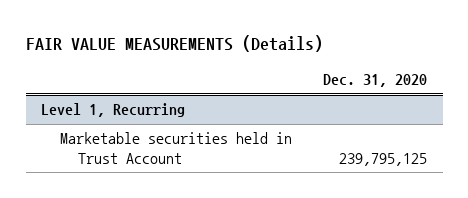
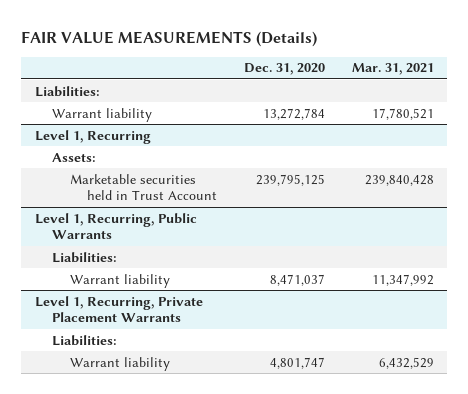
none -> [351,63,434,76] Mar. 31, 2021
none -> [34,85,100,97] Liabilities:
none -> [52,107,153,122] Warrant liability
none -> [52,152,97,162] Assets:
none -> [34,212,197,239] Level 1, Recurring, Public Warrants
none -> [52,251,118,263] Liabilities:
none -> [69,273,170,288] Warrant liability
none -> [34,295,203,322] Level 1, Recurring, Private Placement Warrants
none -> [52,334,118,346] Liabilities:
none -> [69,356,170,371] Warrant liability

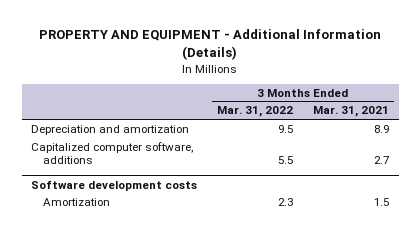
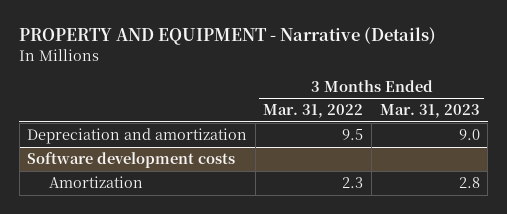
[39,29,382,61] PROPERTY AND EQUIPMENT - Additional Information (Details) -> [19,27,437,46] PROPERTY AND EQUIPMENT - Narrative (Details)
[313,106,390,118] Mar. 31, 2021 -> none
none -> [379,104,480,119] Mar. 31, 2023
[31,141,194,165] Capitalized computer software, additions -> none

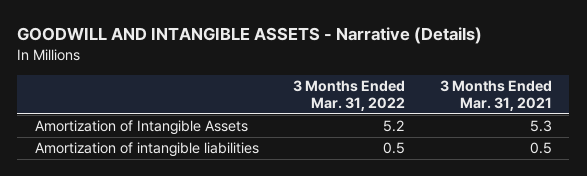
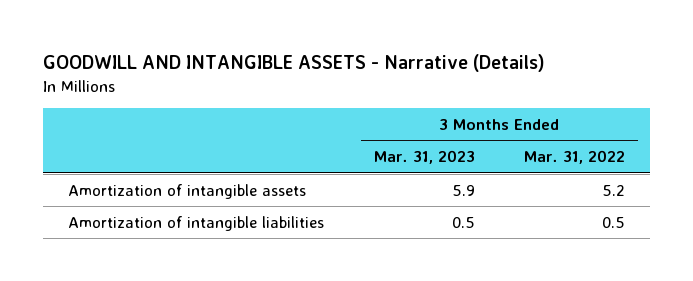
[440,79,553,111] 3 Months Ended Mar. 31, 2021 -> none
none -> [373,150,475,165] Mar. 31, 2023
[34,120,248,136] Amortization of Intangible Assets -> [67,183,306,199] Amortization of intangible assets

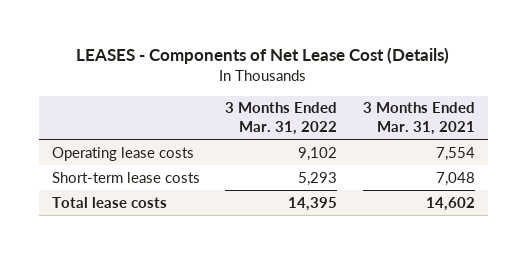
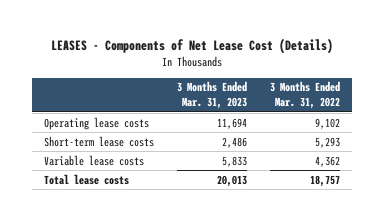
[363,102,476,136] 3 Months Ended Mar. 31, 2021 -> none
none -> [177,81,248,110] 3 Months Ended Mar. 31, 2023
none -> [43,154,144,166] Variable lease costs
[288,196,338,211] 14,395 -> [310,174,341,187] 18,757

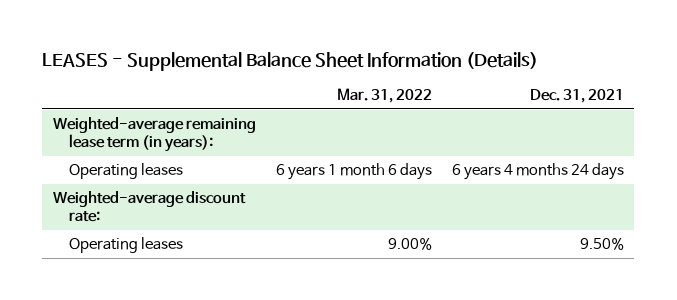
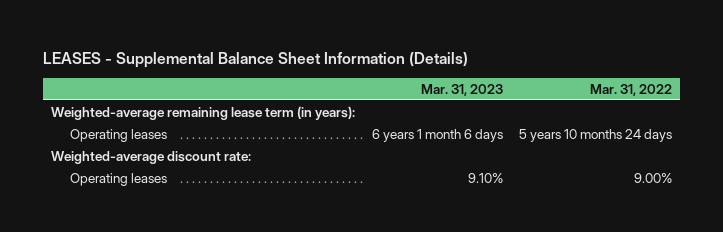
[530,89,625,104] Dec. 31, 2021 -> none
none -> [420,83,503,96] Mar. 31, 2023
[275,163,432,181] 6 years 1 month 6 days -> [518,128,672,142] 5 years 10 months 24 days

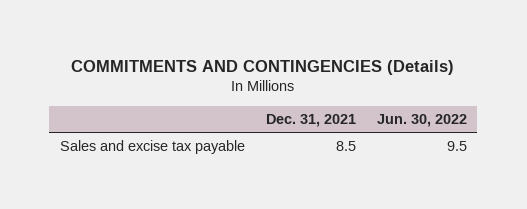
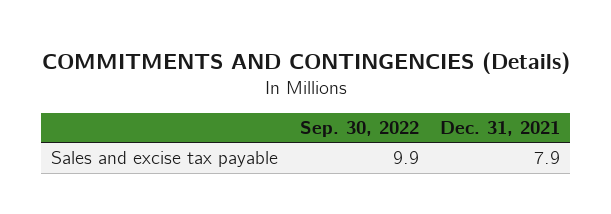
[376,114,467,128] Jun. 30, 2022 -> none
none -> [299,121,419,138] Sep. 30, 2022
[335,141,356,152] 8.5 -> [533,151,560,165] 7.9

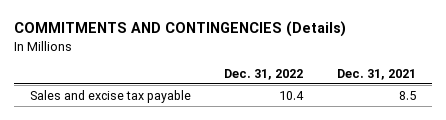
[299,121,419,138] Sep. 30, 2022 -> none
none -> [224,69,304,81] Dec. 31, 2022
[533,151,560,165] 7.9 -> [398,90,416,100] 8.5

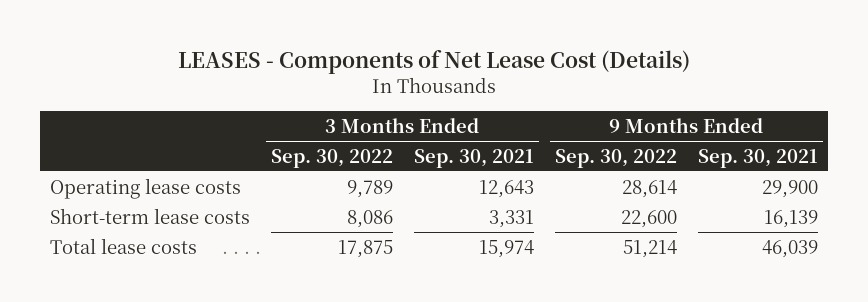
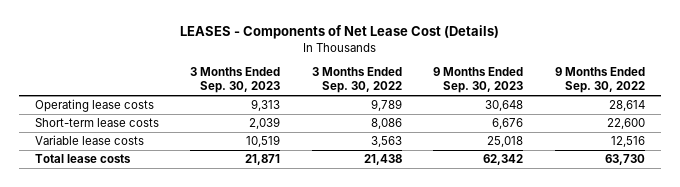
[413,148,534,168] Sep. 30, 2021 -> none
[697,148,818,168] Sep. 30, 2021 -> none
none -> [190,67,281,94] 3 Months Ended Sep. 30, 2023
none -> [433,67,524,94] 9 Months Ended Sep. 30, 2023
none -> [34,135,144,146] Variable lease costs
[338,239,394,258] 17,875 -> [363,154,402,166] 21,438
[622,239,677,258] 51,214 -> [604,154,645,166] 63,730

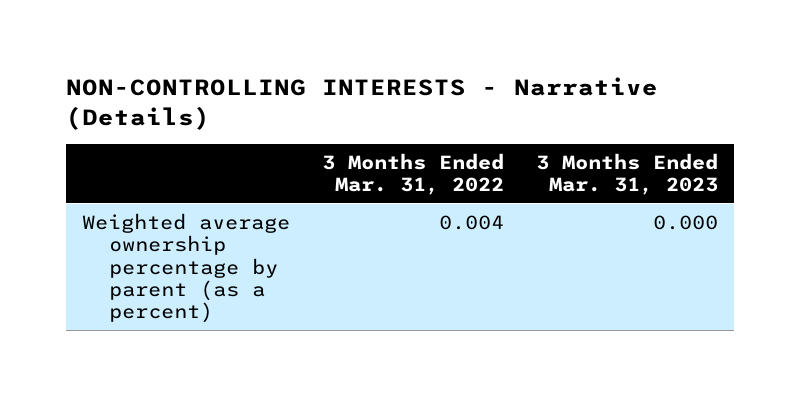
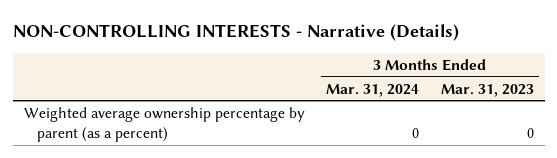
[321,152,504,196] 3 Months Ended Mar. 31, 2022 -> none
none -> [326,83,420,97] Mar. 31, 2024
[652,215,718,231] 0.000 -> [526,128,534,139] 0

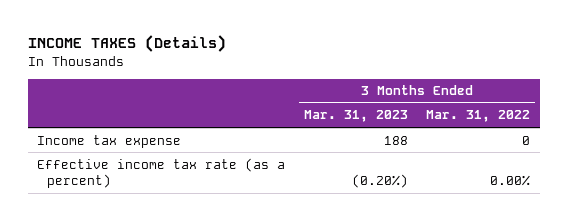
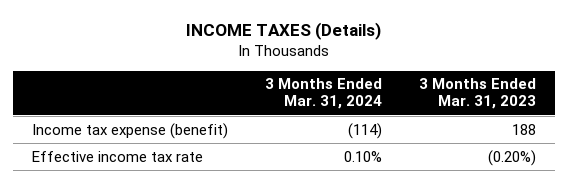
[426,110,531,123] Mar. 31, 2022 -> none
none -> [265,78,383,110] 3 Months Ended Mar. 31, 2024
[37,134,182,148] Income tax expense -> [31,122,228,139] Income tax expense (benefit)
[37,157,286,189] Effective income tax rate (as a percent) -> [31,150,203,162] Effective income tax rate

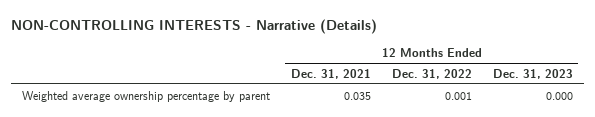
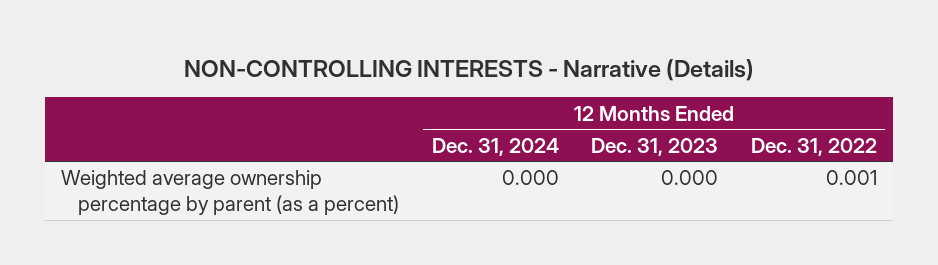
[290,68,371,79] Dec. 31, 2021 -> none
none -> [431,137,559,156] Dec. 31, 2024
[21,90,270,102] Weighted average ownership percentage by parent -> [61,170,399,215] Weighted average ownership percentage by parent (as a percent)

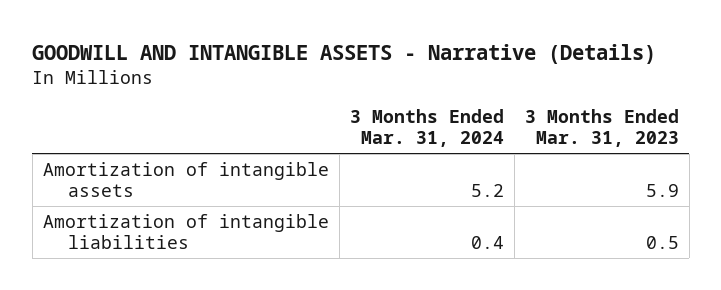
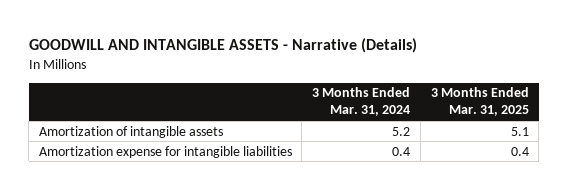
[524,109,679,148] 3 Months Ended Mar. 31, 2023 -> none
none -> [430,87,529,117] 3 Months Ended Mar. 31, 2025
[42,213,329,249] Amortization of intangible liabilities -> [38,145,292,158] Amortization expense for intangible liabilities

